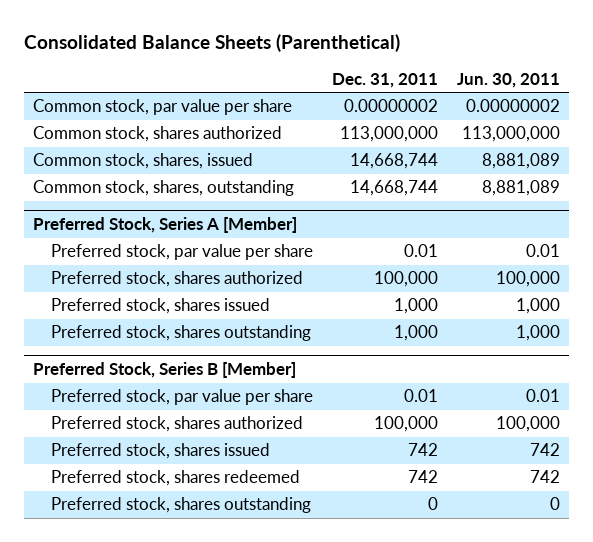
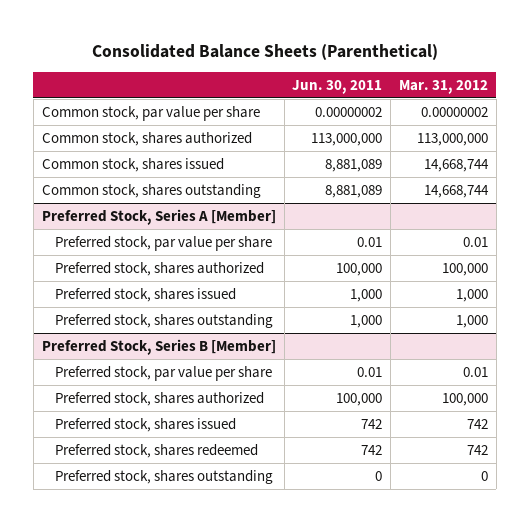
[332,72,439,88] Dec. 31, 2011 -> none
none -> [399,79,489,94] Mar. 31, 2012
[33,153,254,170] Common stock, shares, issued -> [41,157,224,172] Common stock, shares issued
[33,180,295,197] Common stock, shares, outstanding -> [41,183,261,198] Common stock, shares outstanding

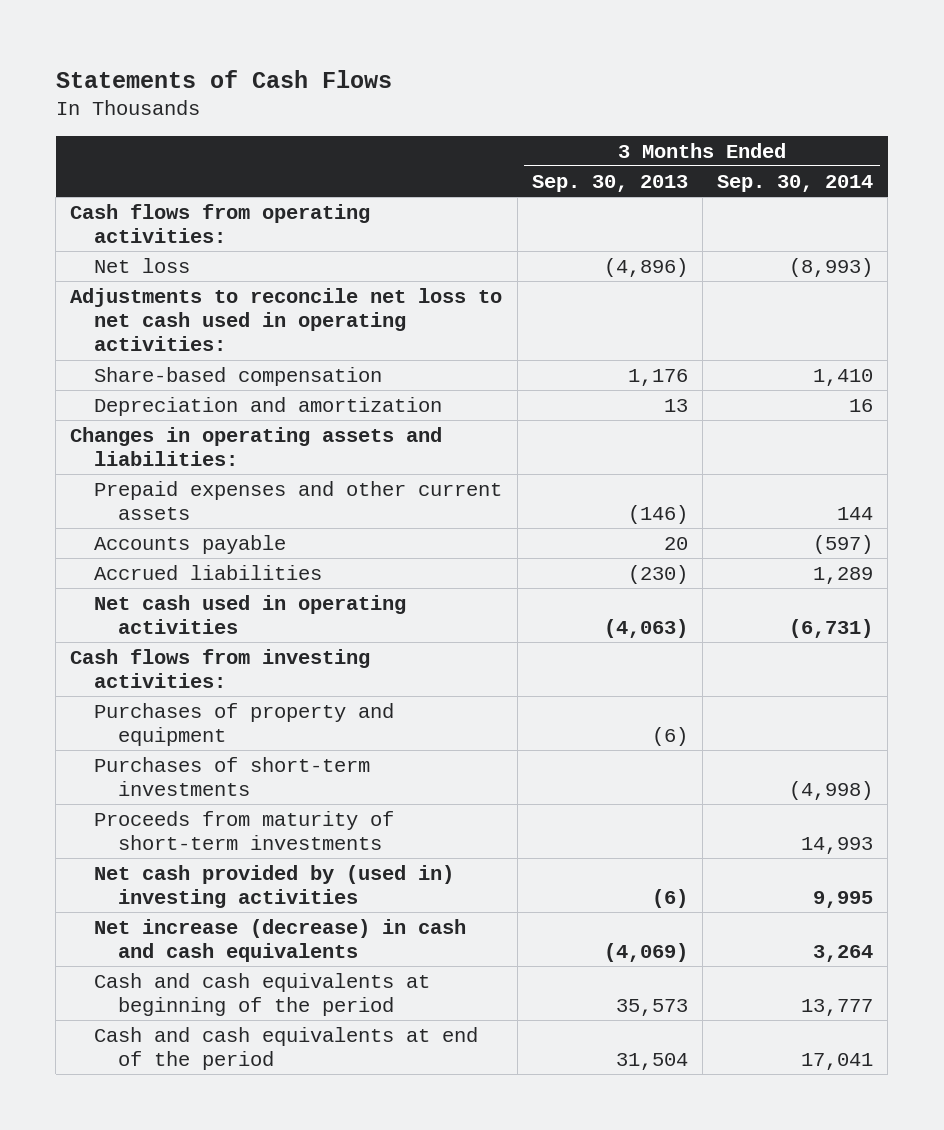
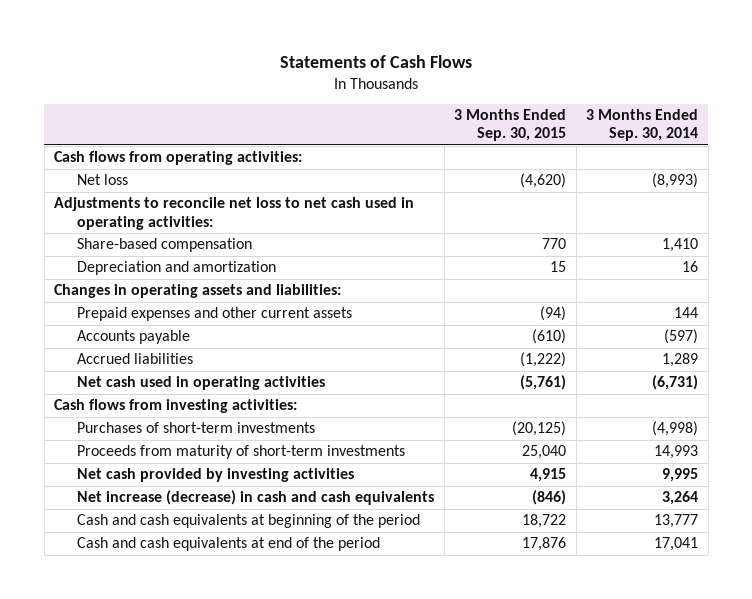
[531,174,688,192] Sep. 30, 2013 -> none
none -> [454,109,567,142] 3 Months Ended Sep. 30, 2015
[94,702,395,747] Purchases of property and equipment -> none
[94,864,455,909] Net cash provided by (used in) investing activities -> [77,468,355,483] Net cash provided by investing activities

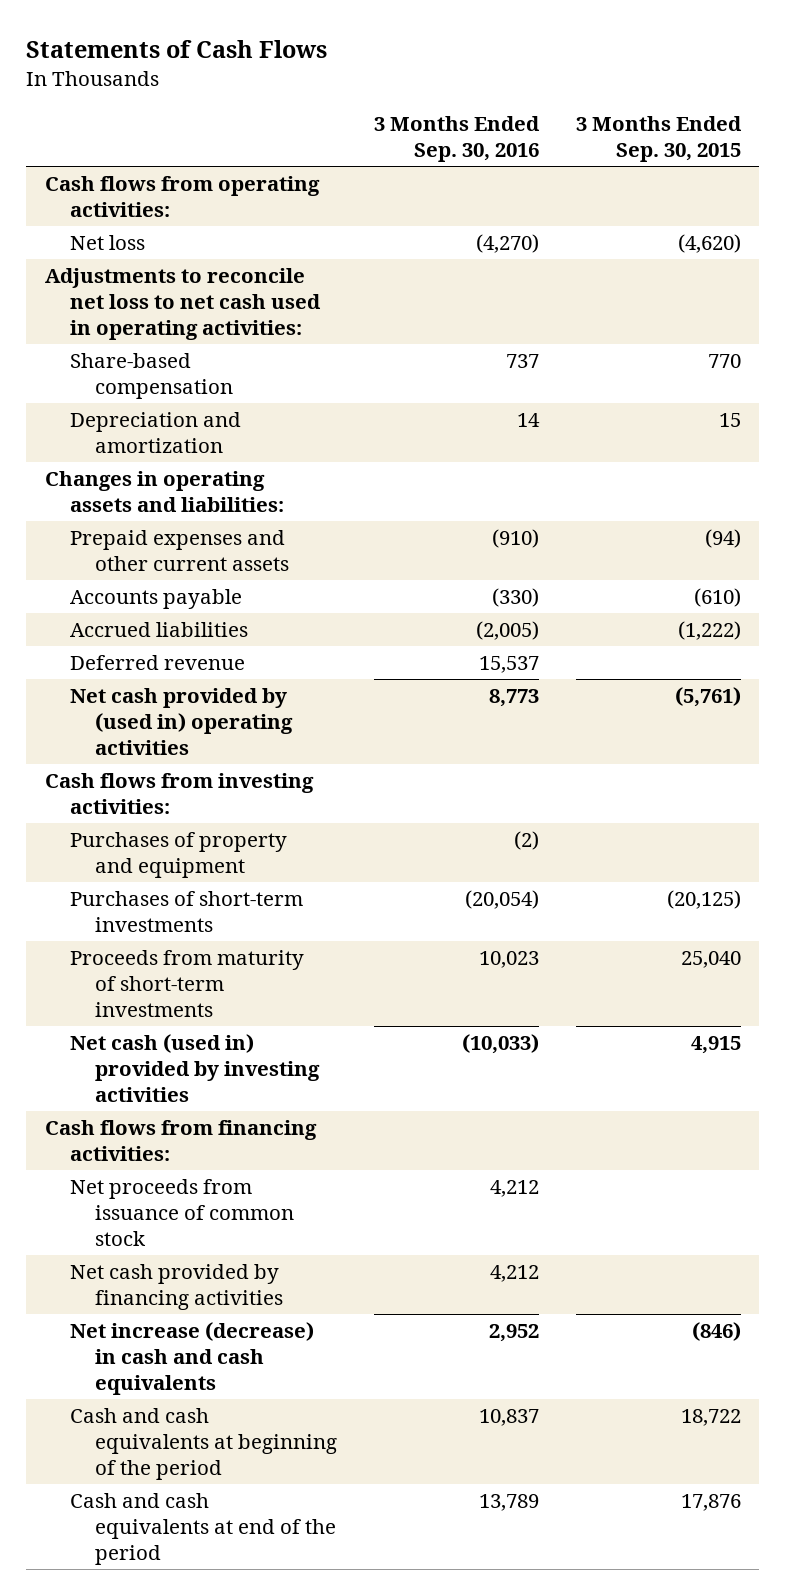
[586,109,699,142] 3 Months Ended Sep. 30, 2014 -> none
none -> [373,115,540,162] 3 Months Ended Sep. 30, 2016
none -> [69,655,245,671] Deferred revenue
[77,376,326,391] Net cash used in operating activities -> [69,688,293,755] Net cash provided by (used in) operating activities
none -> [69,832,287,879] Purchases of property and equipment
[77,468,355,483] Net cash provided by investing activities -> [69,1034,320,1102] Net cash (used in) provided by investing activities
none -> [44,1120,317,1162] Cash flows from financing activities:
none -> [69,1179,294,1246] Net proceeds from issuance of common stock
none -> [69,1264,283,1311] Net cash provided by financing activities

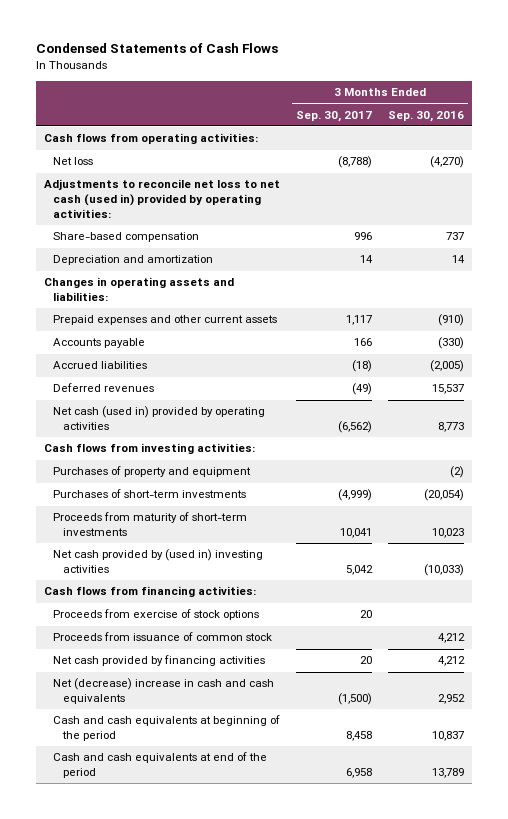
[26,40,328,59] Statements of Cash Flows -> [35,43,278,54] Condensed Statements of Cash Flows
[575,115,742,162] 3 Months Ended Sep. 30, 2015 -> none
none -> [296,110,373,122] Sep. 30, 2017
[44,268,321,340] Adjustments to reconcile net loss to net cash used in operating activities: -> [43,179,280,218] Adjustments to reconcile net loss to net cash (used in) provided by operating activities:
[69,655,245,671] Deferred revenue -> [53,383,155,393] Deferred revenues
[69,688,293,755] Net cash provided by (used in) operating activities -> [53,406,266,431] Net cash (used in) provided by operating activities
[69,1034,320,1102] Net cash (used in) provided by investing activities -> [53,549,264,574] Net cash provided by (used in) investing activities
none -> [53,609,260,621] Proceeds from exercise of stock options
[69,1179,294,1246] Net proceeds from issuance of common stock -> [53,632,273,642] Proceeds from issuance of common stock
[69,1322,314,1395] Net increase (decrease) in cash and cash equivalents -> [53,678,275,705] Net (decrease) increase in cash and cash equivalents

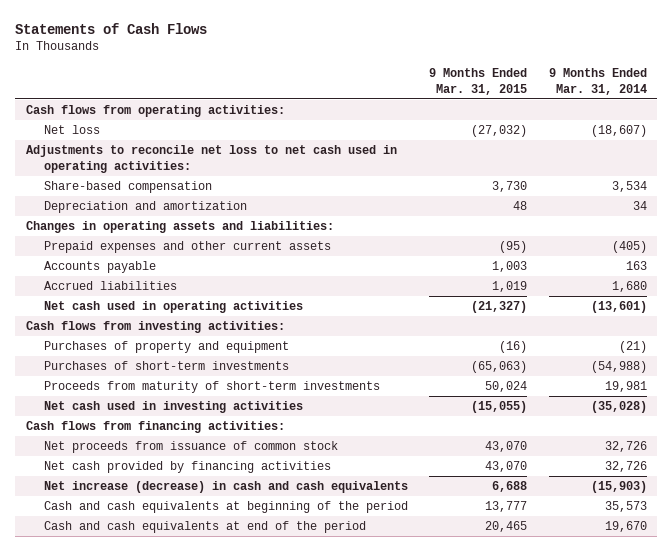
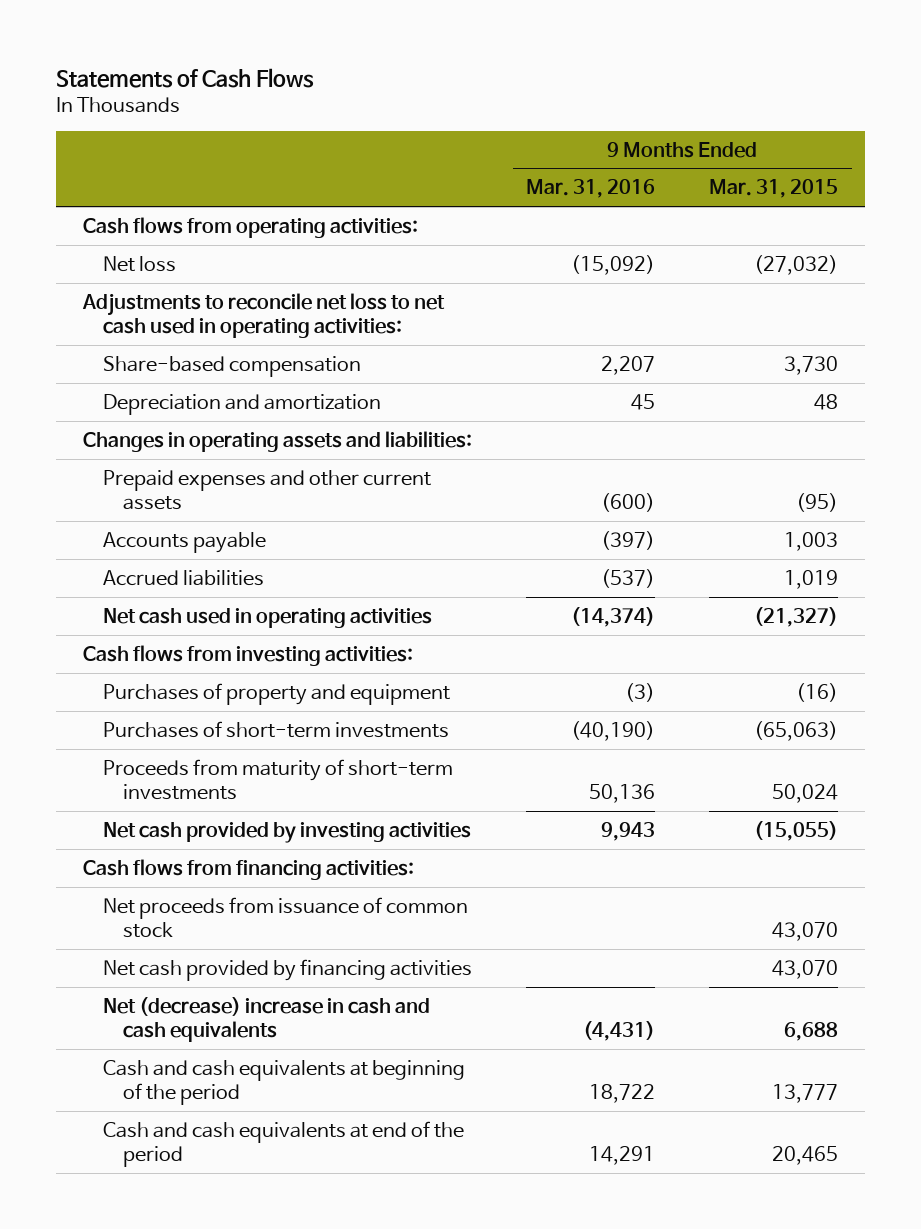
[548,67,647,95] 9 Months Ended Mar. 31, 2014 -> none
none -> [526,179,656,199] Mar. 31, 2016
[44,401,304,414] Net cash used in investing activities -> [102,821,471,843] Net cash provided by investing activities
[44,481,409,494] Net increase (decrease) in cash and cash equivalents -> [102,996,430,1043] Net (decrease) increase in cash and cash equivalents

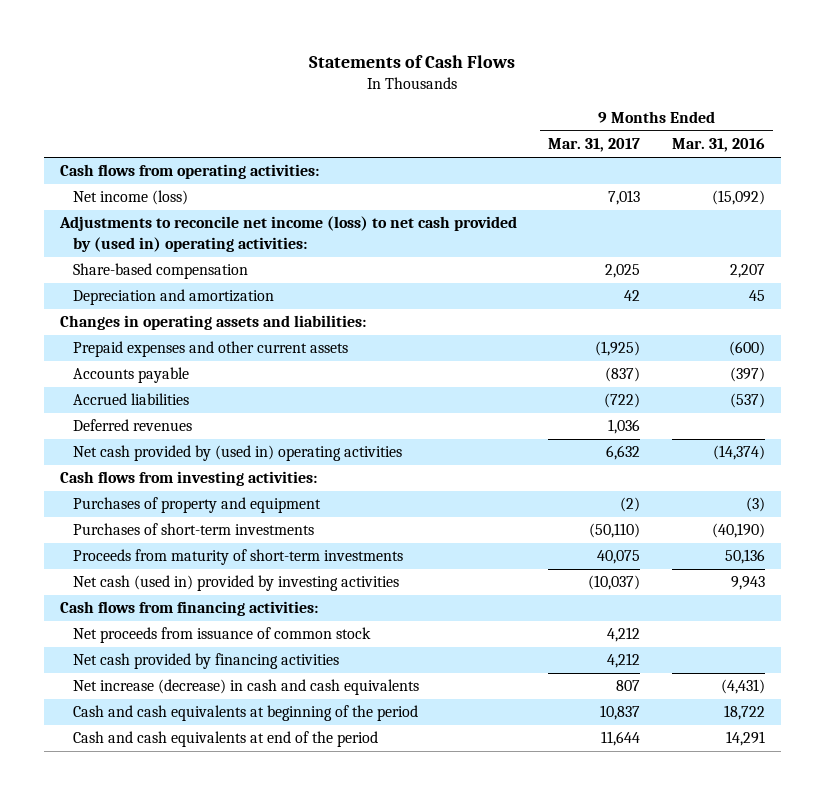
[709,179,839,199] Mar. 31, 2015 -> none
none -> [548,138,641,153] Mar. 31, 2017
[102,255,176,272] Net loss -> [72,190,188,206] Net income (loss)
[81,292,445,339] Adjustments to reconcile net loss to net cash used in operating activities: -> [58,216,517,252] Adjustments to reconcile net income (loss) to net cash provided by (used in) operating activities:
none -> [72,419,192,432] Deferred revenues
[102,607,432,628] Net cash used in operating activities -> [72,445,402,462] Net cash provided by (used in) operating activities
[102,821,471,843] Net cash provided by investing activities -> [72,575,399,592] Net cash (used in) provided by investing activities
[102,996,430,1043] Net (decrease) increase in cash and cash equivalents -> [72,679,419,696] Net increase (decrease) in cash and cash equivalents

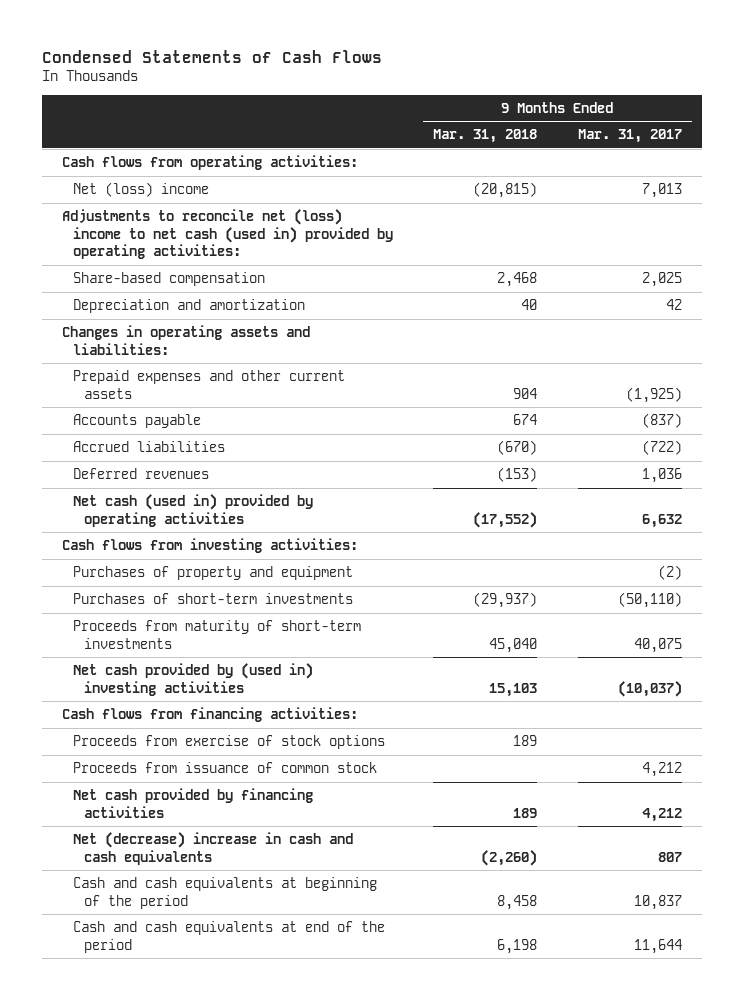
[309,55,516,69] Statements of Cash Flows -> [41,49,382,63] Condensed Statements of Cash Flows
[671,138,765,153] Mar. 31, 2016 -> none
none -> [433,129,538,144] Mar. 31, 2018
[72,190,188,206] Net income (loss) -> [72,182,209,198] Net (loss) income
[58,216,517,252] Adjustments to reconcile net income (loss) to net cash provided by (used in) operating activities: -> [61,209,393,260] Adjustments to reconcile net (loss) income to net cash (used in) provided by operating activities:
[72,445,402,462] Net cash provided by (used in) operating activities -> [72,494,313,527] Net cash (used in) provided by operating activities
[72,575,399,592] Net cash (used in) provided by investing activities -> [72,663,313,696] Net cash provided by (used in) investing activities
none -> [72,735,385,750] Proceeds from exercise of stock options
[72,627,371,644] Net proceeds from issuance of common stock -> [72,762,377,774] Proceeds from issuance of common stock
[72,679,419,696] Net increase (decrease) in cash and cash equivalents -> [72,832,353,865] Net (decrease) increase in cash and cash equivalents

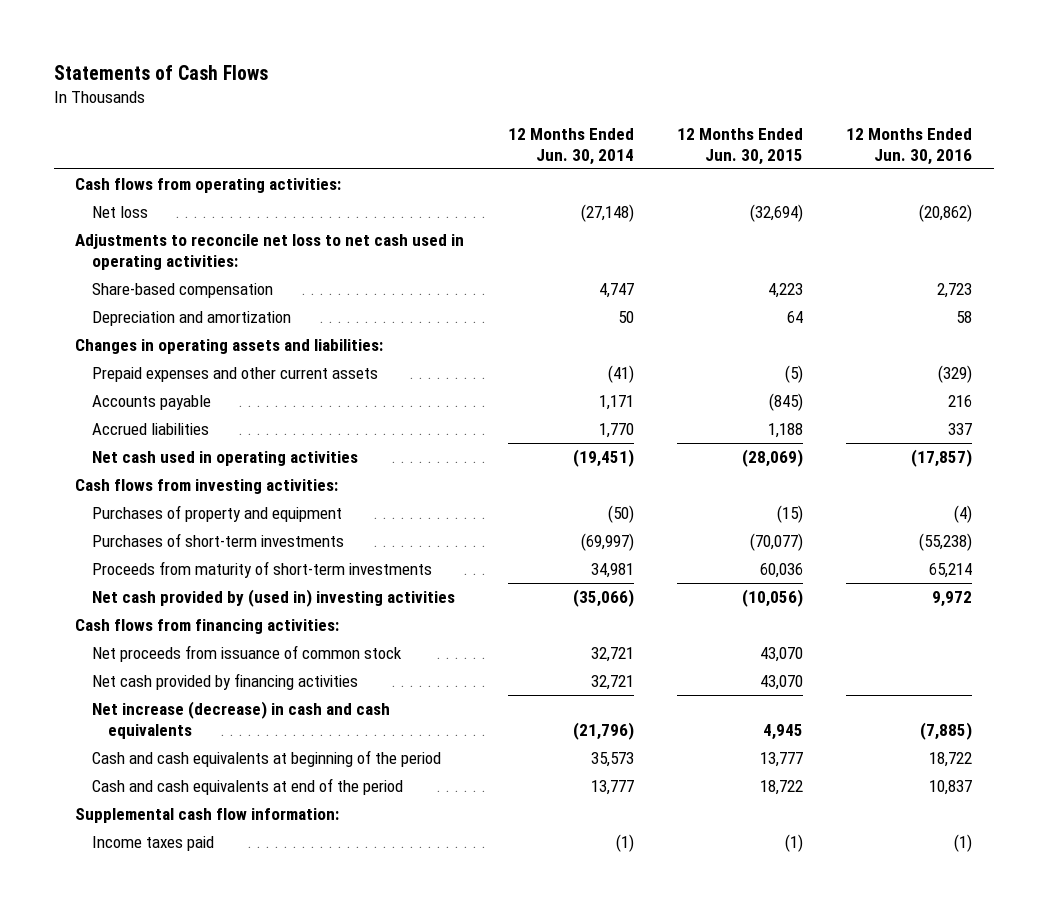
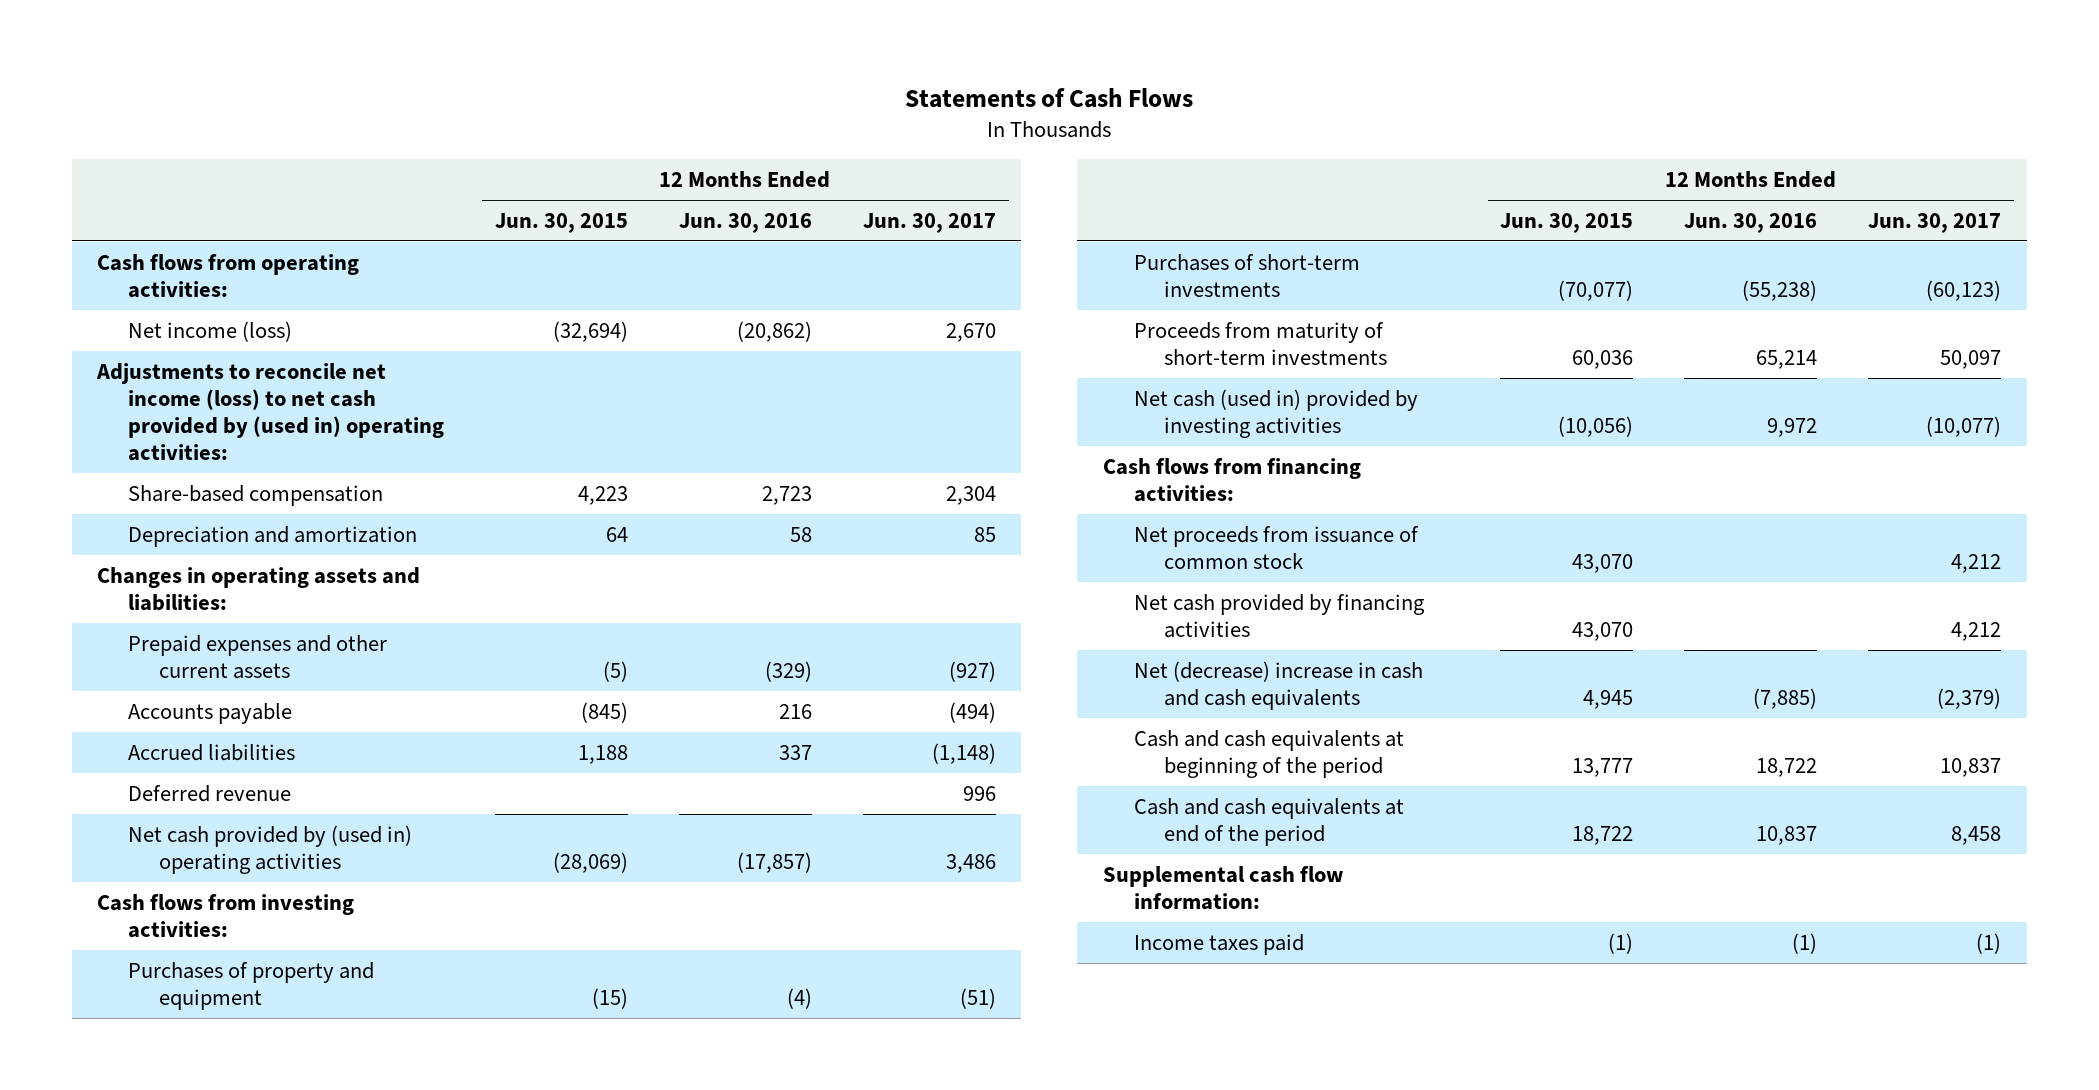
[507,127,634,165] 12 Months Ended Jun. 30, 2014 -> none
none -> [862,212,996,233] Jun. 30, 2017
[91,206,148,219] Net loss -> [128,320,293,342] Net income (loss)
[75,234,465,270] Adjustments to reconcile net loss to net cash used in operating activities: -> [96,362,445,462] Adjustments to reconcile net income (loss) to net cash provided by (used in) operating activities:
none -> [128,784,292,802] Deferred revenue
[91,451,358,467] Net cash used in operating activities -> [128,824,413,874] Net cash provided by (used in) operating activities
[91,589,455,608] Net cash provided by (used in) investing activities -> [1133,388,1418,438] Net cash (used in) provided by investing activities
[91,701,390,739] Net increase (decrease) in cash and cash equivalents -> [1133,660,1423,710] Net (decrease) increase in cash and cash equivalents

